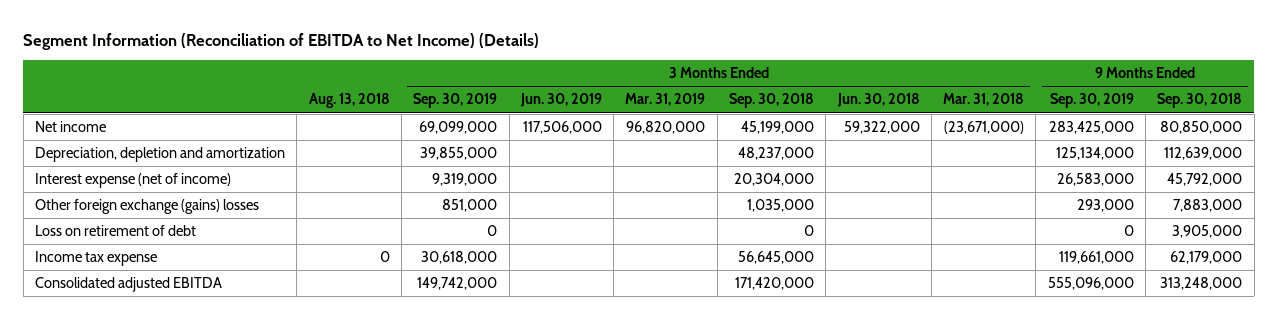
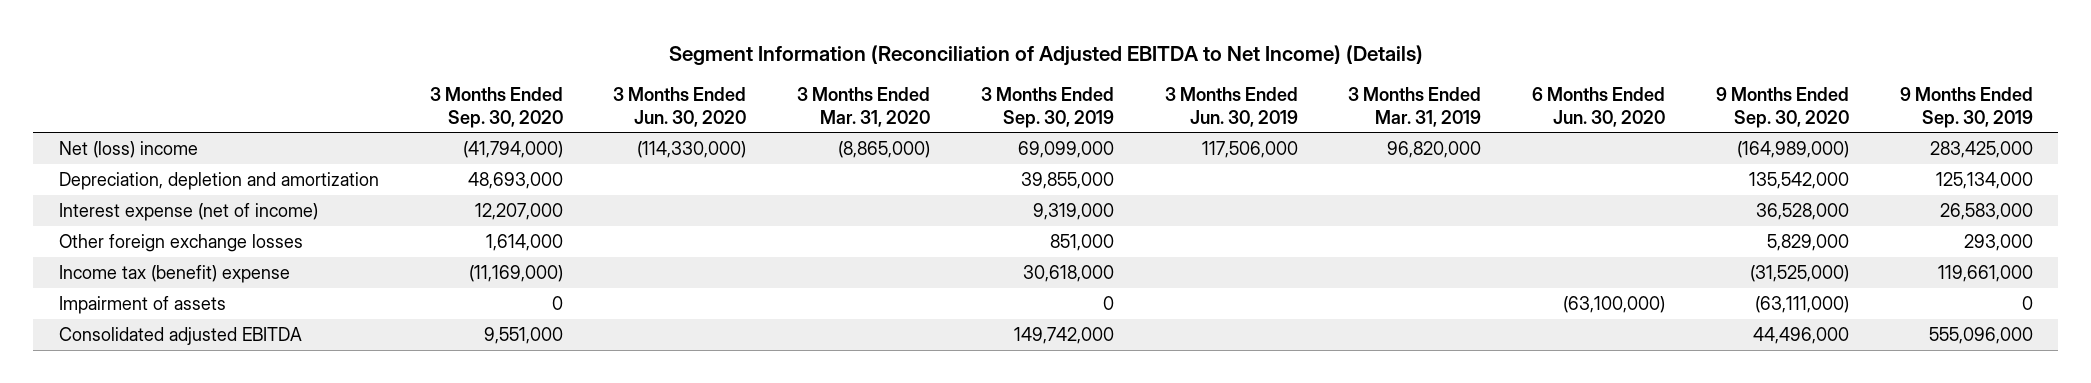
[23,32,540,50] Segment Information (Reconciliation of EBITDA to Net Income) (Details) -> [668,45,1423,67] Segment Information (Reconciliation of Adjusted EBITDA to Net Income) (Details)
[308,93,390,109] Aug. 13, 2018 -> none
[729,93,815,109] Sep. 30, 2018 -> none
[836,93,920,108] Jun. 30, 2018 -> none
[943,93,1025,107] Mar. 31, 2018 -> none
[1157,93,1243,109] Sep. 30, 2018 -> none
none -> [429,87,563,128] 3 Months Ended Sep. 30, 2020
none -> [613,87,747,127] 3 Months Ended Jun. 30, 2020
none -> [797,87,931,127] 3 Months Ended Mar. 31, 2020
none -> [1532,87,1666,127] 6 Months Ended Jun. 30, 2020
none -> [1715,87,1849,128] 9 Months Ended Sep. 30, 2020
[35,121,107,133] Net income -> [58,140,198,158] Net (loss) income
[35,225,197,237] Loss on retirement of debt -> none
[35,199,260,215] Other foreign exchange (gains) losses -> [58,233,303,252] Other foreign exchange losses
[35,251,158,267] Income tax expense -> [58,264,290,283] Income tax (benefit) expense
none -> [58,295,226,314] Impairment of assets

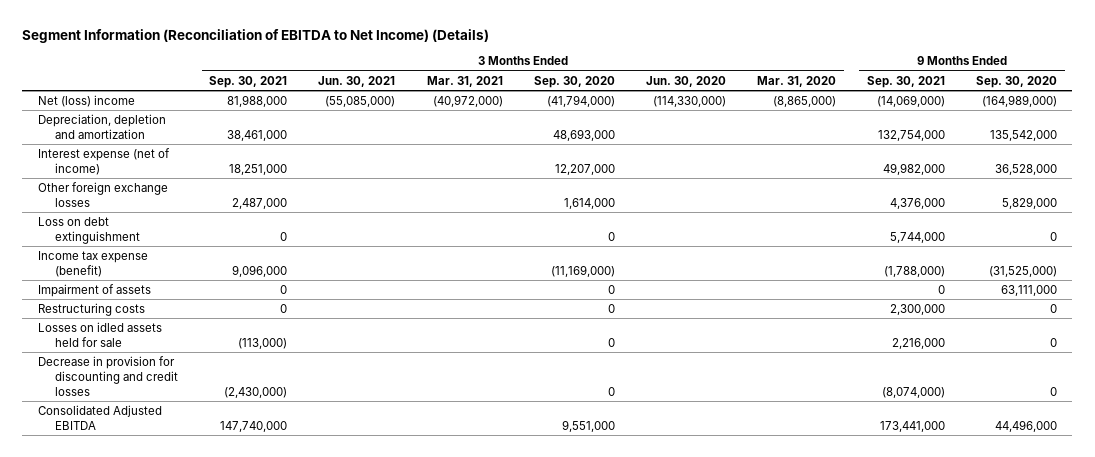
[668,45,1423,67] Segment Information (Reconciliation of Adjusted EBITDA to Net Income) (Details) -> [22,29,490,44] Segment Information (Reconciliation of EBITDA to Net Income) (Details)
[980,87,1114,128] 3 Months Ended Sep. 30, 2019 -> none
[1164,87,1298,127] 3 Months Ended Jun. 30, 2019 -> none
[1348,87,1482,127] 3 Months Ended Mar. 31, 2019 -> none
[1532,87,1666,127] 6 Months Ended Jun. 30, 2020 -> none
[1899,87,2033,128] 9 Months Ended Sep. 30, 2019 -> none
none -> [209,75,288,88] Sep. 30, 2021
none -> [318,75,396,87] Jun. 30, 2021
none -> [426,75,503,87] Mar. 31, 2021
none -> [866,75,945,88] Sep. 30, 2021
none -> [37,216,141,244] Loss on debt extinguishment
[58,264,290,283] Income tax (benefit) expense -> [37,250,148,277] Income tax expense (benefit)
[1754,295,1849,313] (63,111,000) -> [1000,284,1057,296] 63,111,000
none -> [37,302,145,316] Restructuring costs
none -> [37,321,162,347] Losses on idled assets held for sale
none -> [37,355,179,396] Decrease in provision for discounting and credit losses
[58,326,302,345] Consolidated adjusted EBITDA -> [37,404,162,430] Consolidated Adjusted EBITDA

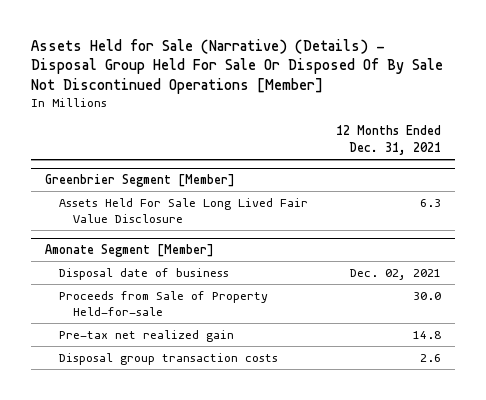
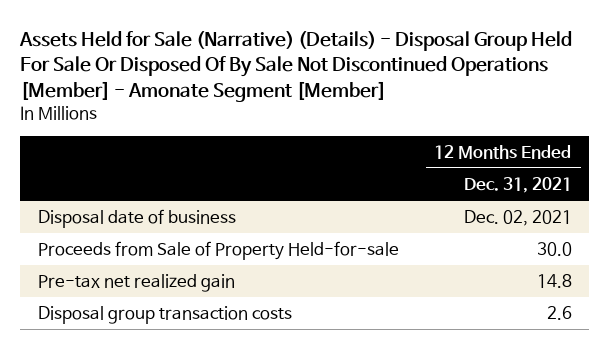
[31,38,444,94] Assets Held for Sale (Narrative) (Details) - Disposal Group Held For Sale Or Disposed Of By Sale Not Discontinued Operations [Member] -> [19,30,573,103] Assets Held for Sale (Narrative) (Details) - Disposal Group Held For Sale Or Disposed Of By Sale Not Discontinued Operations [Member] - Amonate Segment [Member]
[45,174,236,188] Greenbrier Segment [Member] -> none
[59,197,309,224] Assets Held For Sale Long Lived Fair Value Disclosure -> none
[45,244,215,258] Amonate Segment [Member] -> none

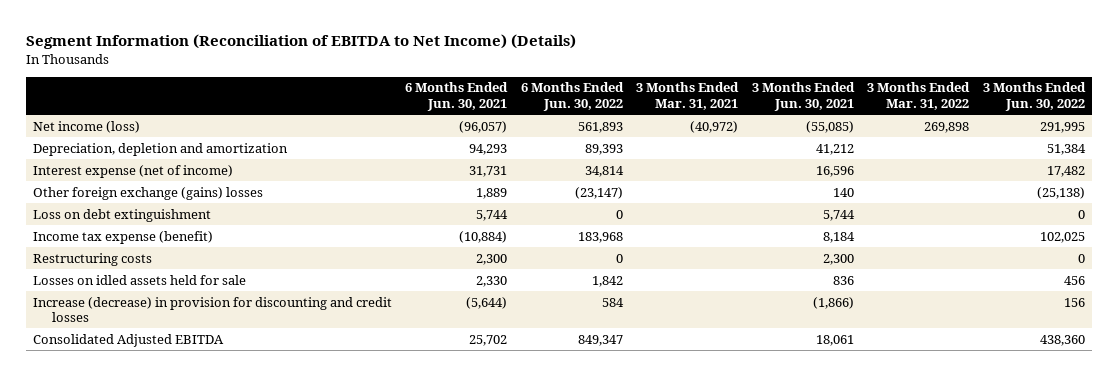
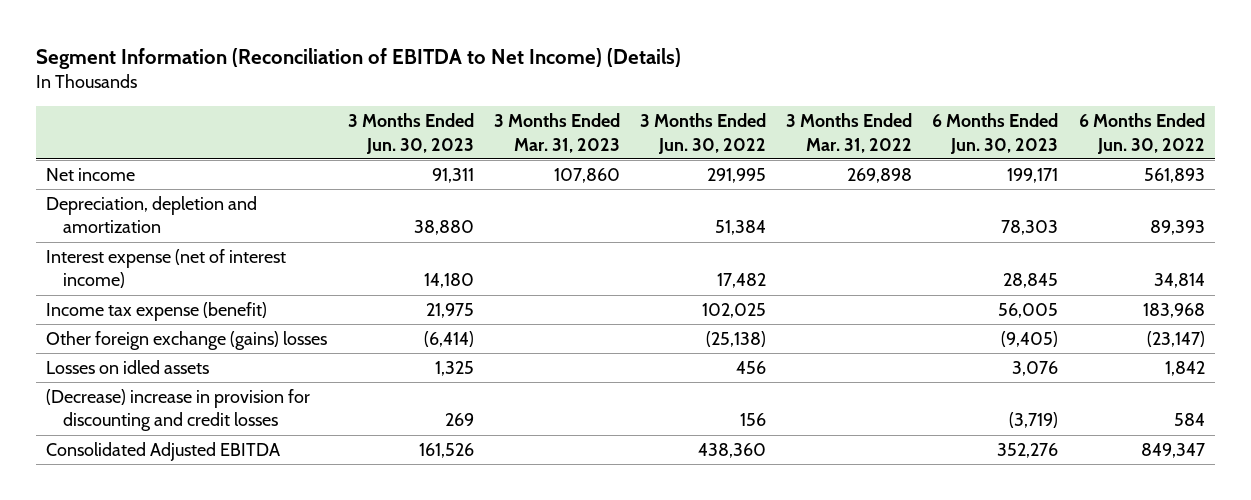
[405,82,509,111] 6 Months Ended Jun. 30, 2021 -> none
[636,82,740,110] 3 Months Ended Mar. 31, 2021 -> none
[751,82,855,111] 3 Months Ended Jun. 30, 2021 -> none
none -> [347,113,474,154] 3 Months Ended Jun. 30, 2023
none -> [493,113,620,153] 3 Months Ended Mar. 31, 2023
none -> [932,113,1059,154] 6 Months Ended Jun. 30, 2023
[32,120,140,133] Net income (loss) -> [46,167,136,181] Net income
[32,208,211,222] Loss on debt extinguishment -> none
[32,164,233,178] Interest expense (net of income) -> [46,248,287,289] Interest expense (net of interest income)
[32,252,152,266] Restructuring costs -> none
[32,186,263,200] Other foreign exchange (gains) losses -> [46,330,328,350] Other foreign exchange (gains) losses
[32,274,246,285] Losses on idled assets held for sale -> [46,359,210,374] Losses on idled assets
[32,296,392,323] Increase (decrease) in provision for discounting and credit losses -> [46,388,311,432] (Decrease) increase in provision for discounting and credit losses

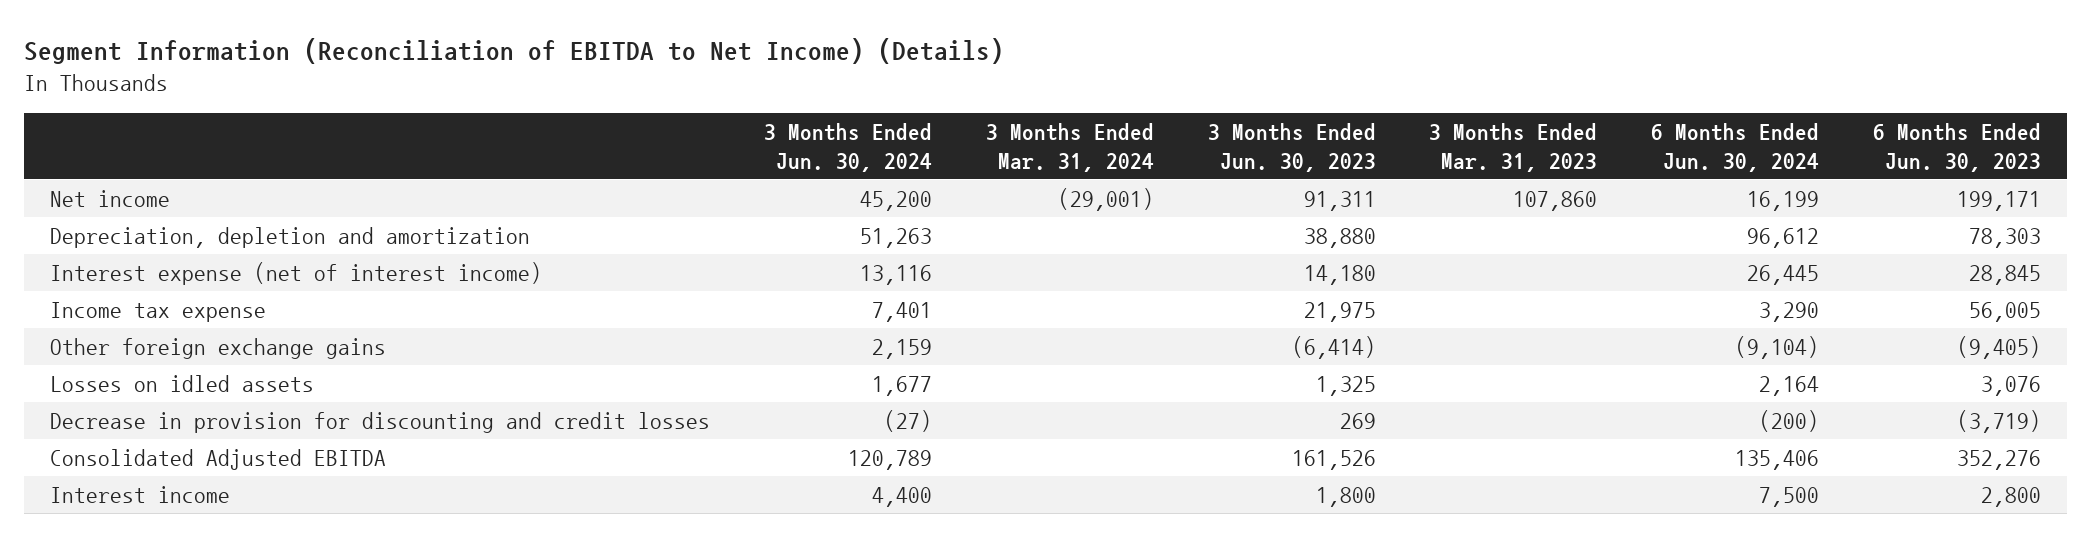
[639,113,766,154] 3 Months Ended Jun. 30, 2022 -> none
[786,113,913,153] 3 Months Ended Mar. 31, 2022 -> none
[1078,113,1205,154] 6 Months Ended Jun. 30, 2022 -> none
none -> [764,123,933,172] 3 Months Ended Jun. 30, 2024
none -> [985,123,1154,172] 3 Months Ended Mar. 31, 2024
none -> [1650,123,1819,172] 6 Months Ended Jun. 30, 2024
[46,301,268,321] Income tax expense (benefit) -> [50,301,267,322] Income tax expense
[46,330,328,350] Other foreign exchange (gains) losses -> [50,337,387,359] Other foreign exchange gains
[46,388,311,432] (Decrease) increase in provision for discounting and credit losses -> [50,411,711,433] Decrease in provision for discounting and credit losses
none -> [50,485,231,503] Interest income

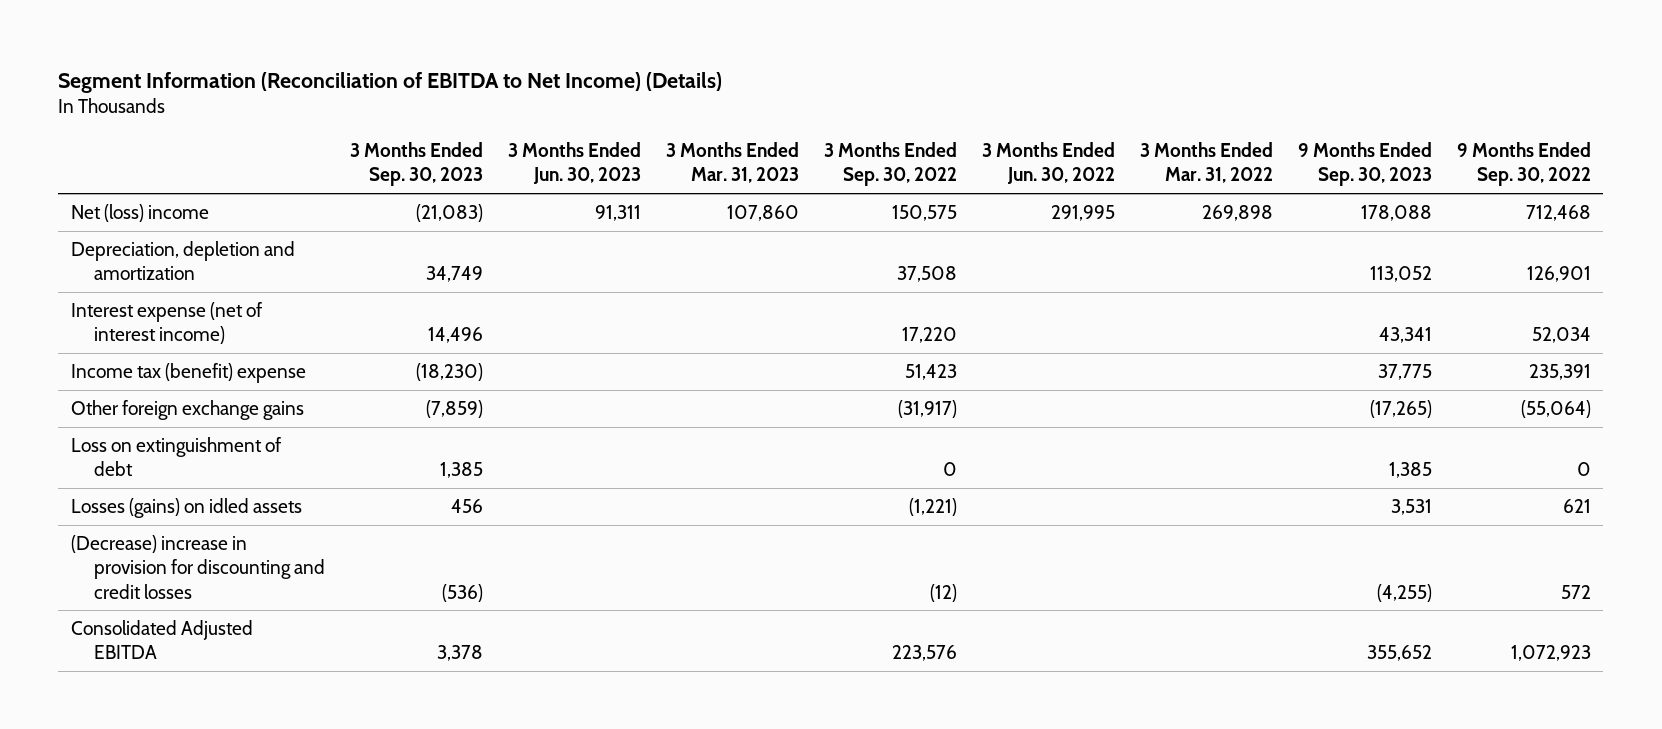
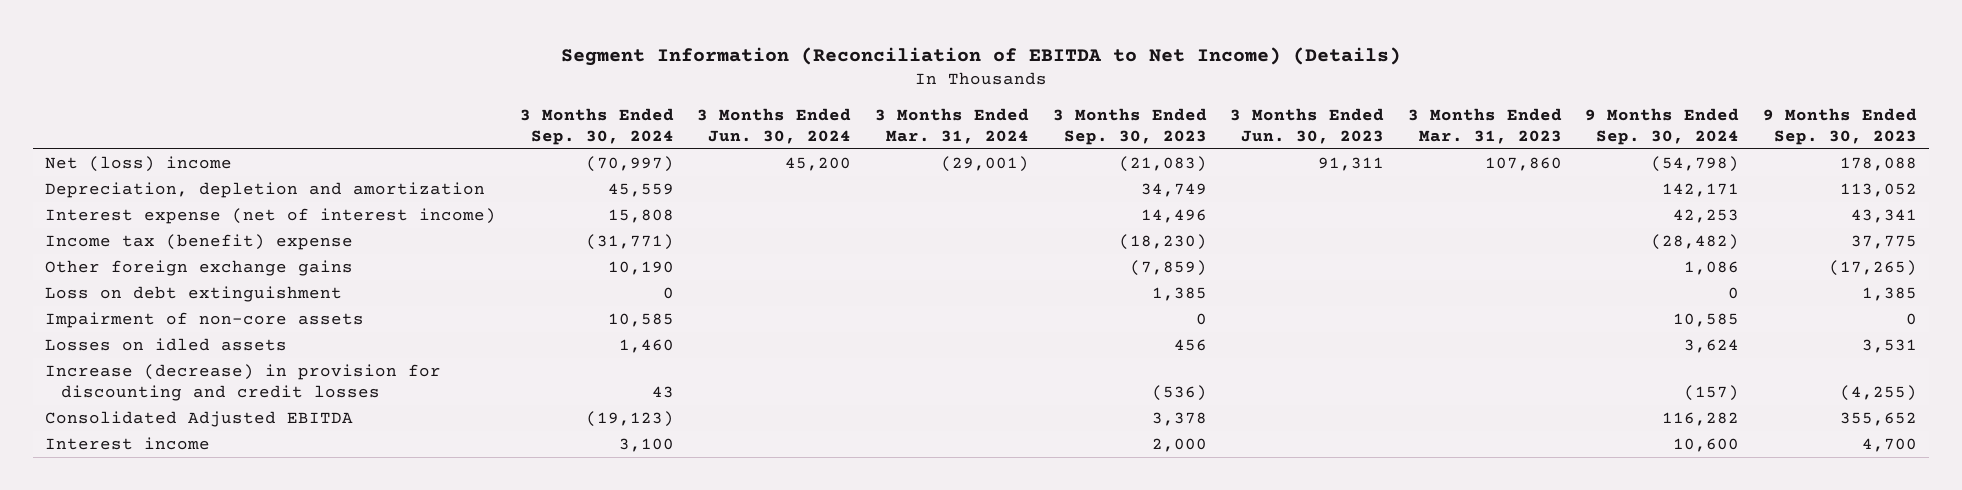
[823,142,957,187] 3 Months Ended Sep. 30, 2022 -> none
[981,142,1115,185] 3 Months Ended Jun. 30, 2022 -> none
[1139,142,1273,184] 3 Months Ended Mar. 31, 2022 -> none
[1456,142,1591,187] 9 Months Ended Sep. 30, 2022 -> none
none -> [519,107,674,145] 3 Months Ended Sep. 30, 2024
none -> [697,107,852,144] 3 Months Ended Jun. 30, 2024
none -> [874,107,1029,144] 3 Months Ended Mar. 31, 2024
none -> [1585,107,1740,145] 9 Months Ended Sep. 30, 2024
[70,436,282,477] Loss on extinguishment of debt -> [45,285,343,302] Loss on debt extinguishment
none -> [45,311,365,328] Impairment of non-core assets
[70,497,302,518] Losses (gains) on idled assets -> [45,337,288,351] Losses on idled assets
[70,534,326,599] (Decrease) increase in provision for discounting and credit losses -> [45,363,442,401] Increase (decrease) in provision for discounting and credit losses
none -> [45,436,211,450] Interest income

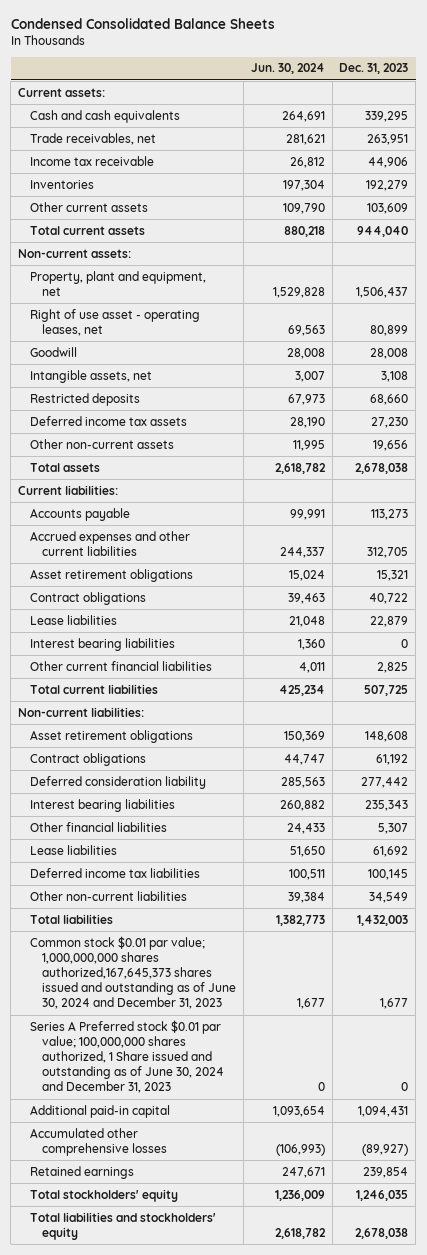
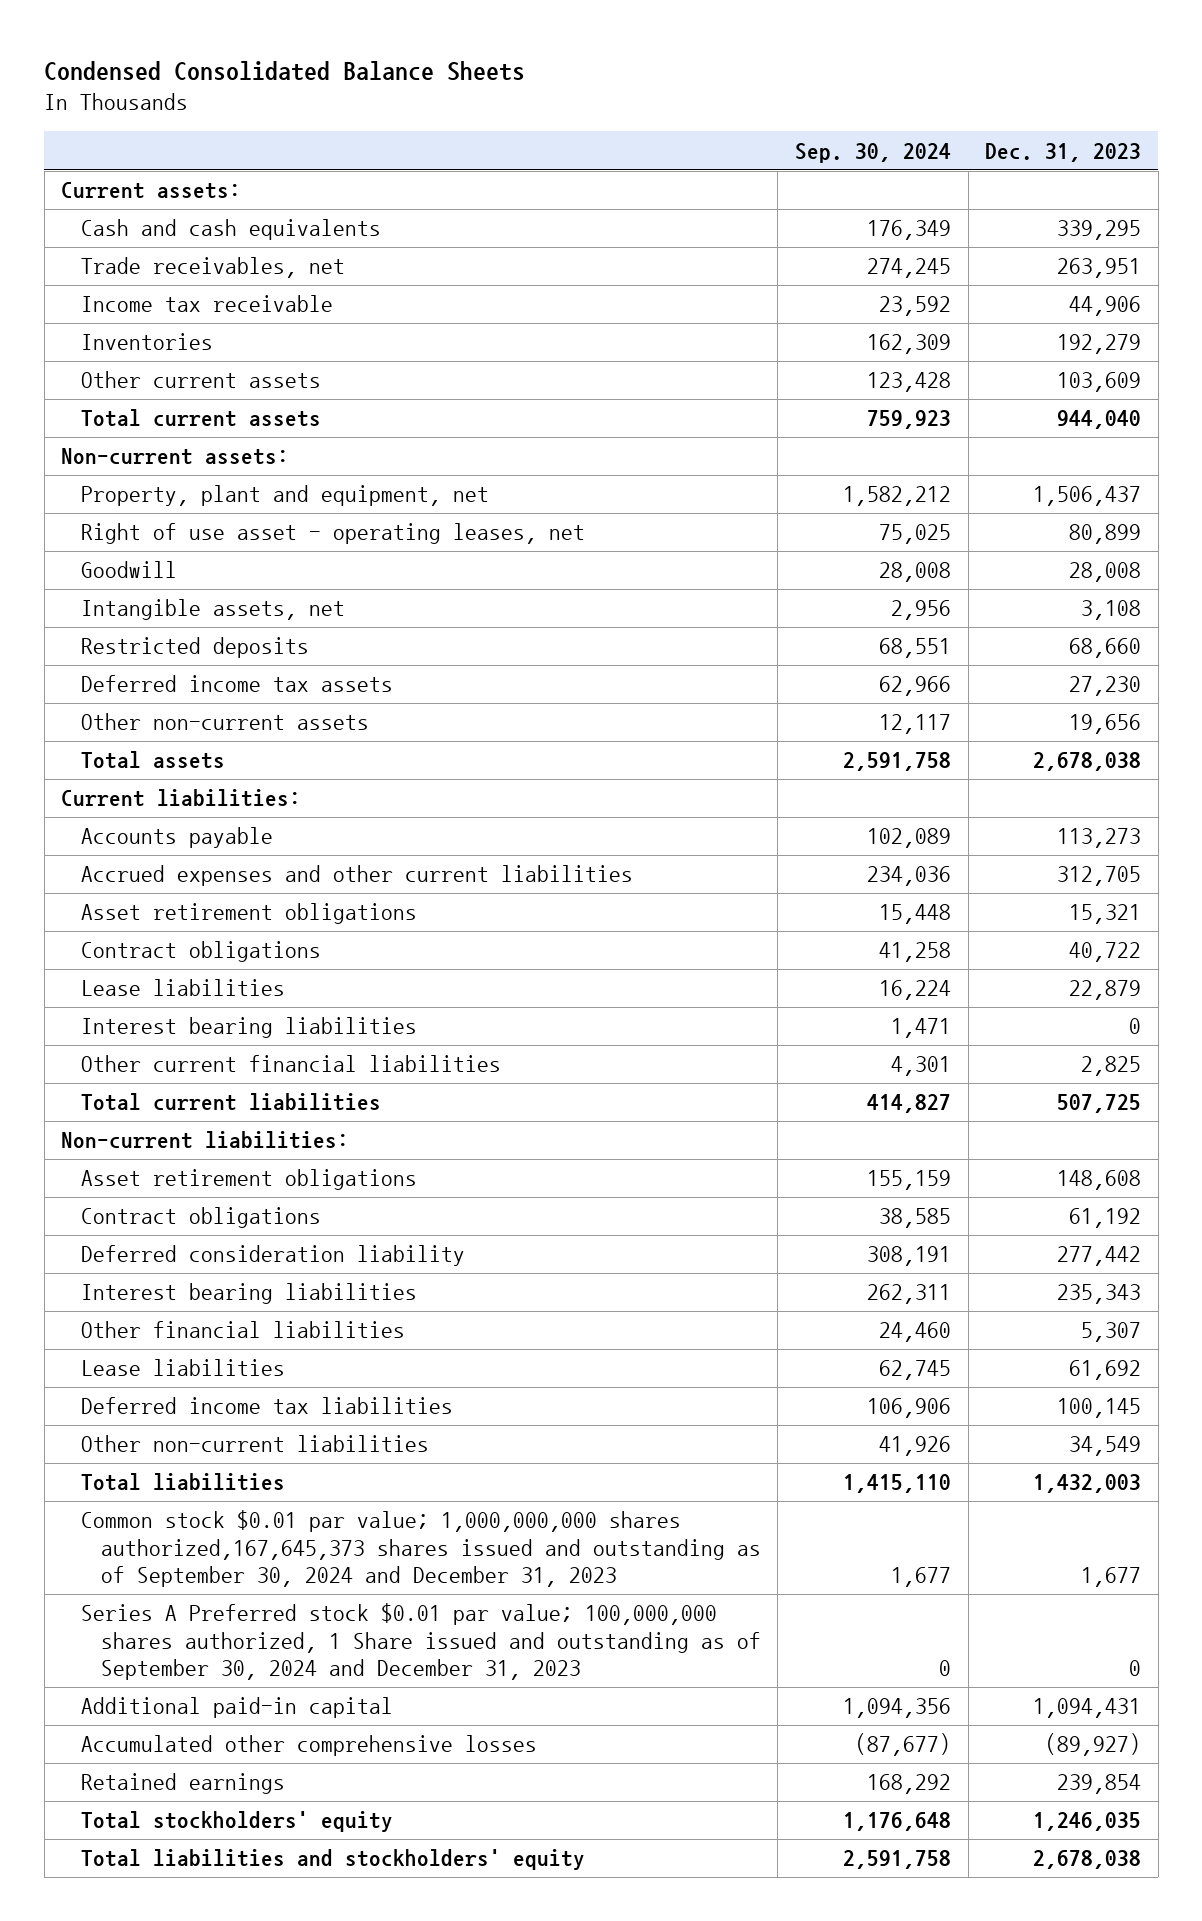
[250,63,325,75] Jun. 30, 2024 -> none
none -> [794,142,951,163] Sep. 30, 2024
[29,935,236,1010] Common stock $0.01 par value; 1,000,000,000 shares authorized,167,645,373 shares issued and outstanding as of June 30, 2024 and December 31, 2023 -> [80,1510,761,1587] Common stock $0.01 par value; 1,000,000,000 shares authorized,167,645,373 shares issued and outstanding as of September 30, 2024 and December 31, 2023
[29,1019,224,1094] Series A Preferred stock $0.01 par value; 100,000,000 shares authorized, 1 Share issued and outstanding as of June 30, 2024 and December 31, 2023 -> [80,1603,761,1680] Series A Preferred stock $0.01 par value; 100,000,000 shares authorized, 1 Share issued and outstanding as of September 30, 2024 and December 31, 2023

